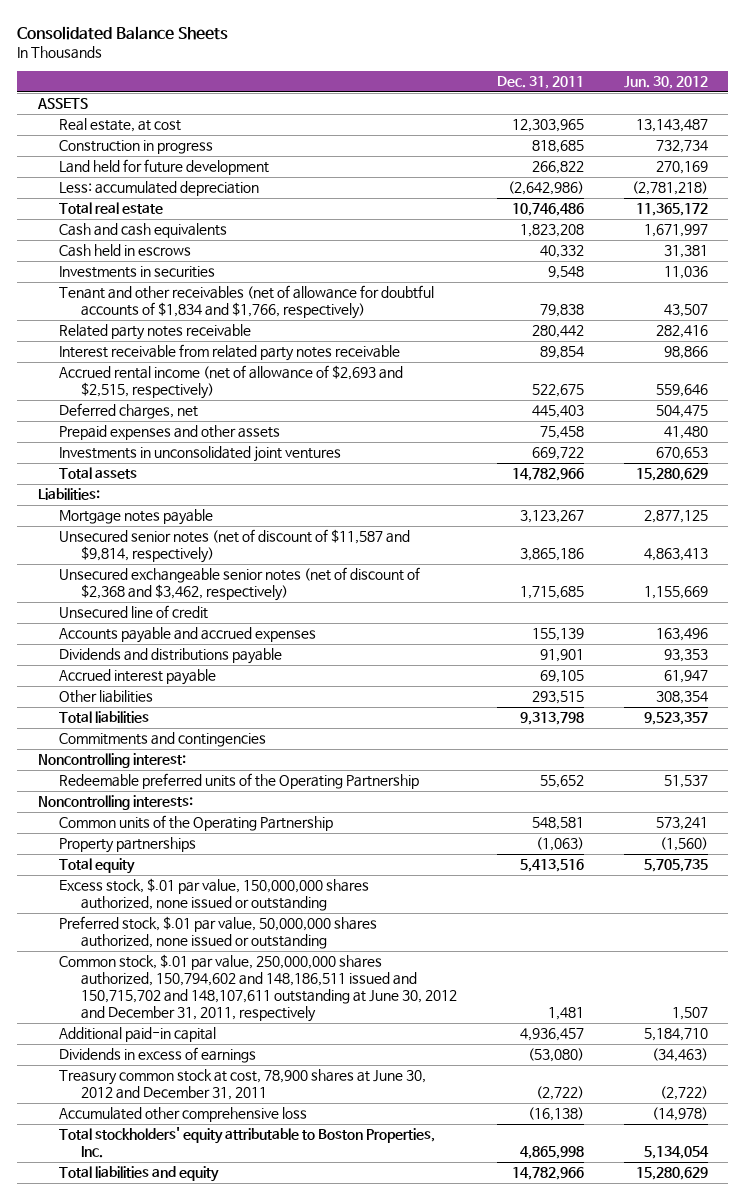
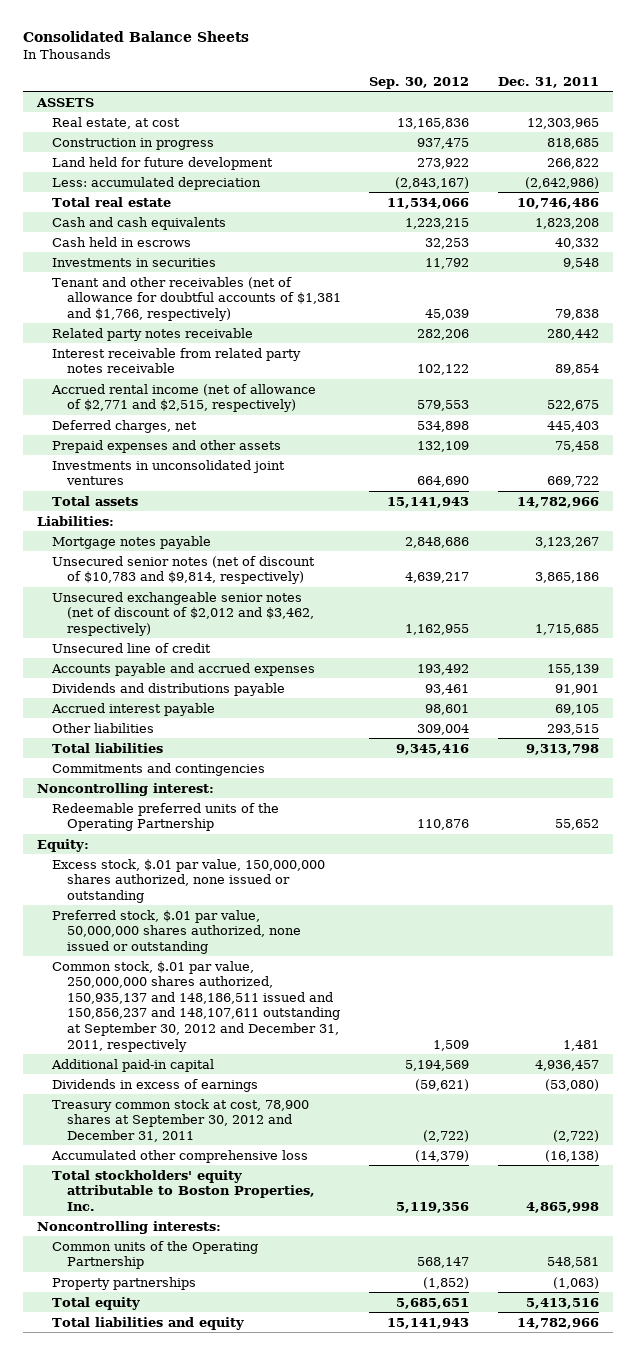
[623,76,708,90] Jun. 30, 2012 -> none
none -> [369,76,470,89] Sep. 30, 2012
[59,285,435,320] Tenant and other receivables (net of allowance for doubtful accounts of $1,834 and $1,766, respectively) -> [52,276,342,321] Tenant and other receivables (net of allowance for doubtful accounts of $1,381 and $1,766, respectively)
[59,365,404,400] Accrued rental income (net of allowance of $2,693 and $2,515, respectively) -> [51,383,317,413] Accrued rental income (net of allowance of $2,771 and $2,515, respectively)
[59,529,411,564] Unsecured senior notes (net of discount of $11,587 and $9,814, respectively) -> [52,555,316,585] Unsecured senior notes (net of discount of $10,783 and $9,814, respectively)
[59,567,421,602] Unsecured exchangeable senior notes (net of discount of $2,368 and $3,462, respectively) -> [52,591,315,636] Unsecured exchangeable senior notes (net of discount of $2,012 and $3,462, respectively)
none -> [37,838,90,852] Equity:
[59,954,457,1023] Common stock, $.01 par value, 250,000,000 shares authorized, 150,794,602 and 148,186,511 issued and 150,715,702 and 148,107,611 outstanding at June 30, 2012 and December 31, 2011, respectively -> [52,960,341,1052] Common stock, $.01 par value, 250,000,000 shares authorized, 150,935,137 and 148,186,511 issued and 150,856,237 and 148,107,611 outstanding at September 30, 2012 and December 31, 2011, respectively
[59,1069,427,1101] Treasury common stock at cost, 78,900 shares at June 30, 2012 and December 31, 2011 -> [52,1098,310,1142] Treasury common stock at cost, 78,900 shares at September 30, 2012 and December 31, 2011
[37,795,193,811] Noncontrolling interests: -> [37,1220,222,1234] Noncontrolling interests:
[59,815,334,832] Common units of the Operating Partnership -> [52,1240,259,1270] Common units of the Operating Partnership
[59,837,197,854] Property partnerships -> [52,1276,197,1290] Property partnerships
[59,858,136,875] Total equity -> [52,1296,141,1310] Total equity

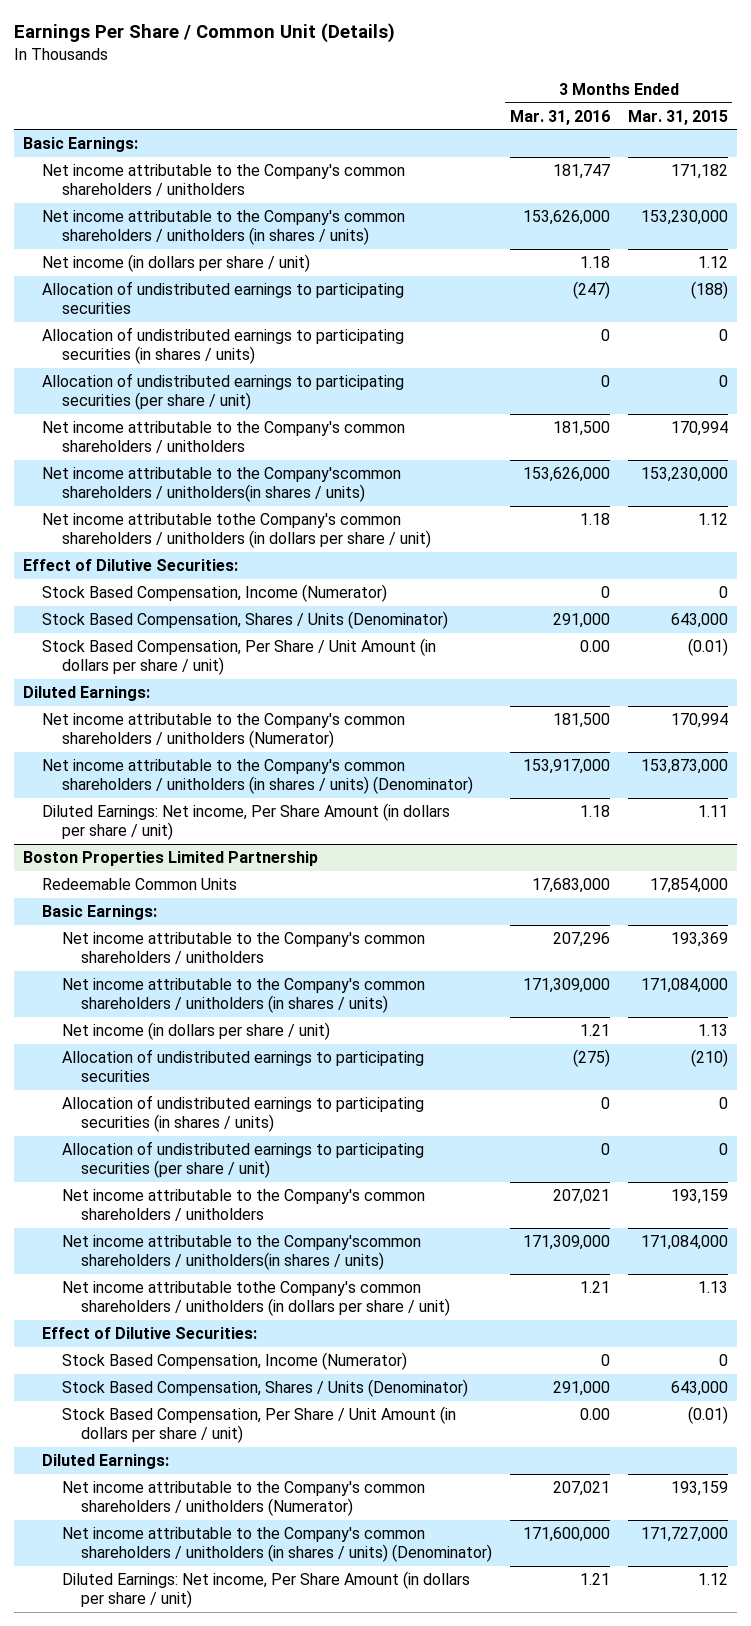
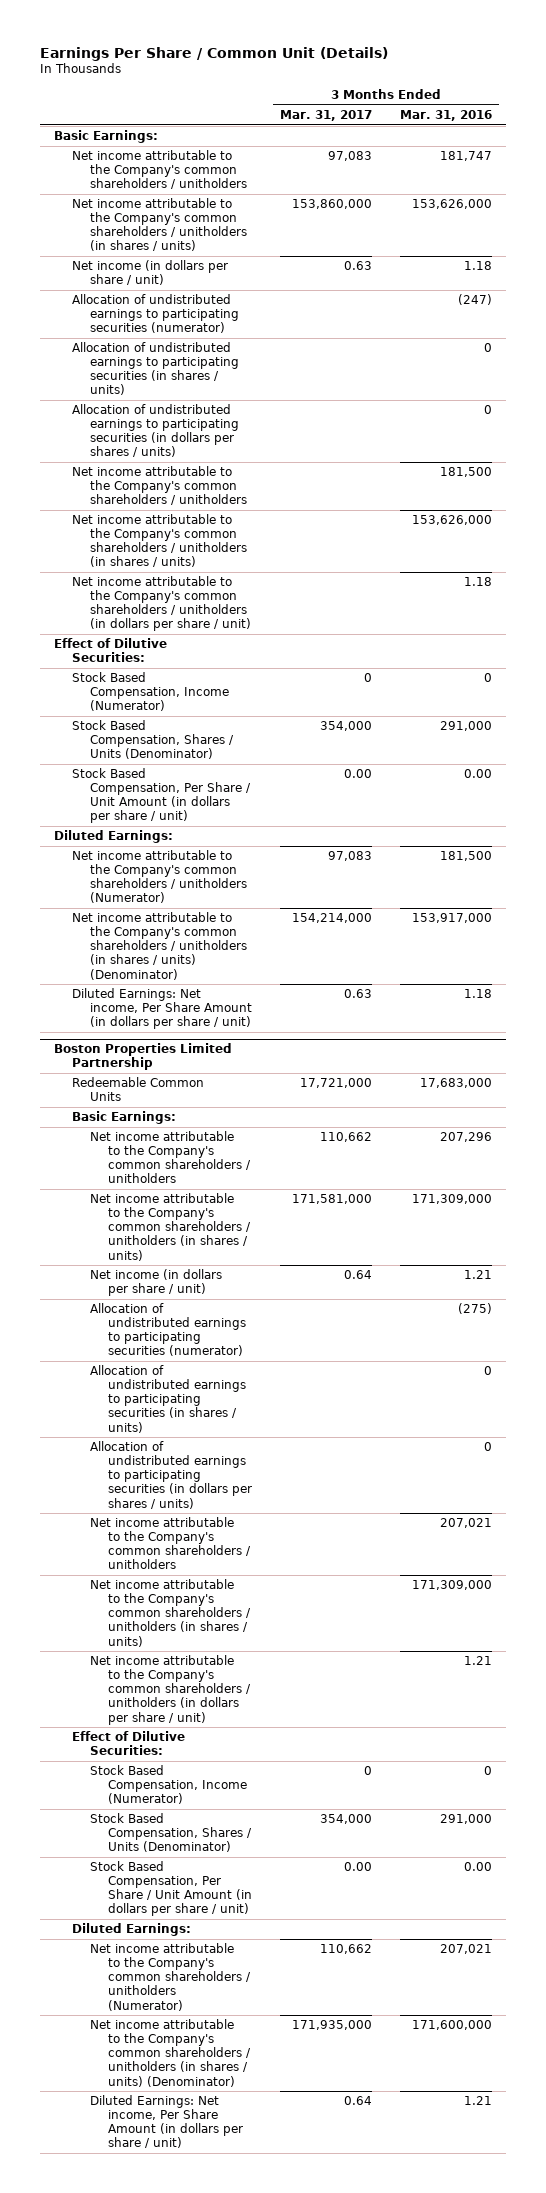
[627,109,728,125] Mar. 31, 2015 -> none
none -> [279,110,372,122] Mar. 31, 2017
[42,281,405,314] Allocation of undistributed earnings to participating securities -> [71,294,239,334] Allocation of undistributed earnings to participating securities (numerator)
[42,373,405,410] Allocation of undistributed earnings to participating securities (per share / unit) -> [71,404,239,458] Allocation of undistributed earnings to participating securities (in dollars per shares / units)
[42,467,402,502] Net income attributable to the Company'scommon shareholders / unitholders(in shares / units) -> [71,514,247,568] Net income attributable to the Company's common shareholders / unitholders (in shares / units)
[42,513,431,548] Net income attributable tothe Company's common shareholders / unitholders (in dollars per share / unit) -> [71,576,251,632] Net income attributable to the Company's common shareholders / unitholders (in dollars per share / unit)
[61,1049,424,1082] Allocation of undistributed earnings to participating securities -> [89,1303,246,1357] Allocation of undistributed earnings to participating securities (numerator)
[61,1141,424,1178] Allocation of undistributed earnings to participating securities (per share / unit) -> [89,1441,252,1509] Allocation of undistributed earnings to participating securities (in dollars per shares / units)
[61,1235,421,1270] Net income attributable to the Company'scommon shareholders / unitholders(in shares / units) -> [89,1579,251,1647] Net income attributable to the Company's common shareholders / unitholders (in shares / units)
[61,1281,450,1316] Net income attributable tothe Company's common shareholders / unitholders (in dollars per share / unit) -> [89,1655,251,1725] Net income attributable to the Company's common shareholders / unitholders (in dollars per share / unit)

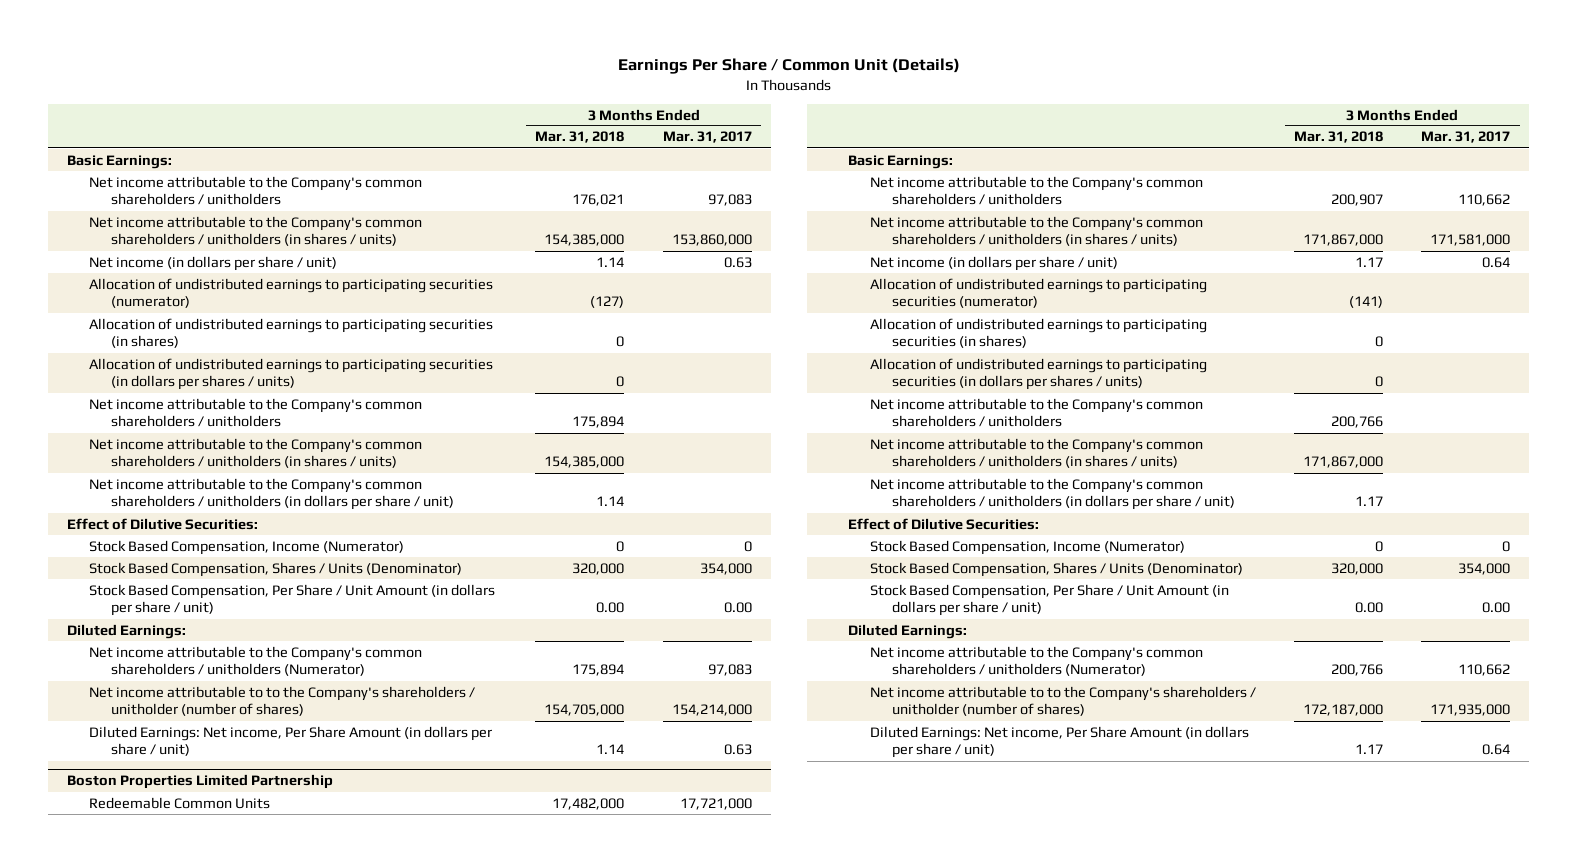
[399,110,492,122] Mar. 31, 2016 -> none
none -> [535,131,625,144] Mar. 31, 2018
[71,342,239,396] Allocation of undistributed earnings to participating securities (in shares / units) -> [89,317,494,349] Allocation of undistributed earnings to participating securities (in shares)
[71,912,247,980] Net income attributable to the Company's common shareholders / unitholders (in shares / units) (Denominator) -> [89,685,476,717] Net income attributable to to the Company's shareholders / unitholder (number of shares)
[89,1365,246,1433] Allocation of undistributed earnings to participating securities (in shares / units) -> [869,317,1207,349] Allocation of undistributed earnings to participating securities (in shares)
[89,2019,251,2087] Net income attributable to the Company's common shareholders / unitholders (in shares / units) (Denominator) -> [869,685,1256,717] Net income attributable to to the Company's shareholders / unitholder (number of shares)

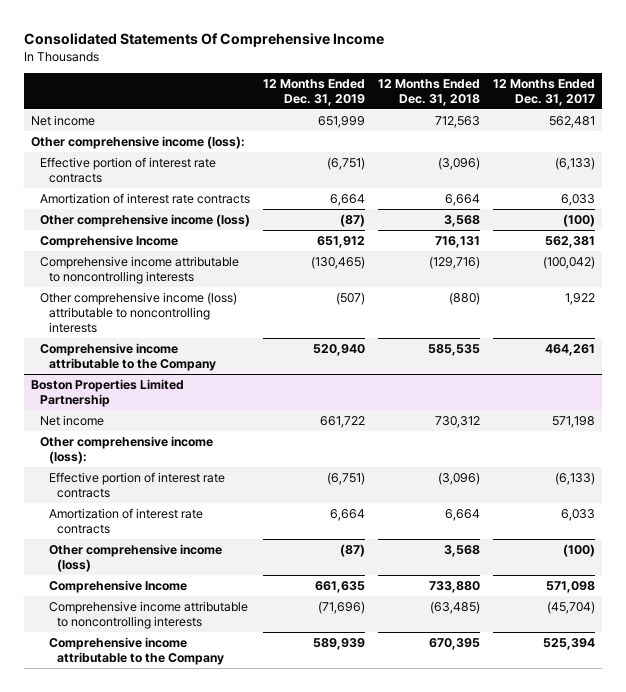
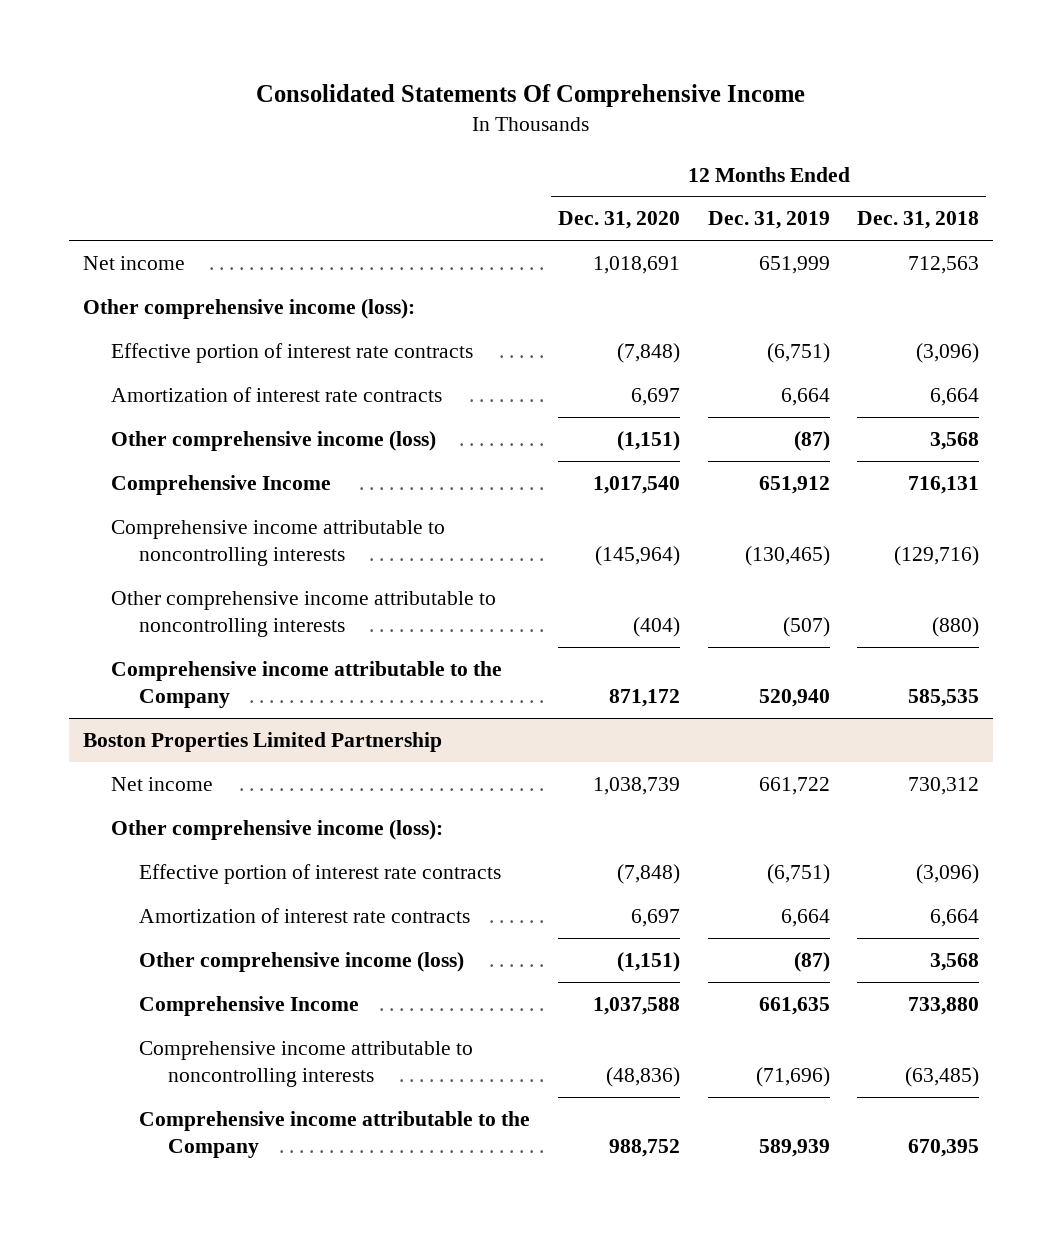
[493,79,596,107] 12 Months Ended Dec. 31, 2017 -> none
none -> [558,211,681,230] Dec. 31, 2020
[39,291,237,333] Other comprehensive income (loss) attributable to noncontrolling interests -> [111,590,497,638] Other comprehensive income attributable to noncontrolling interests

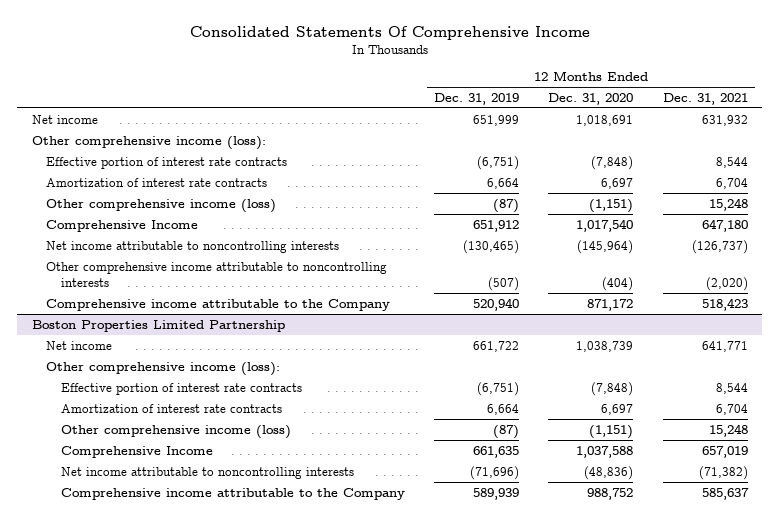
[857,211,980,230] Dec. 31, 2018 -> none
none -> [662,92,748,105] Dec. 31, 2021
[111,519,446,567] Comprehensive income attributable to noncontrolling interests -> [46,240,340,253] Net income attributable to noncontrolling interests
[139,1040,474,1088] Comprehensive income attributable to noncontrolling interests -> [60,466,354,479] Net income attributable to noncontrolling interests

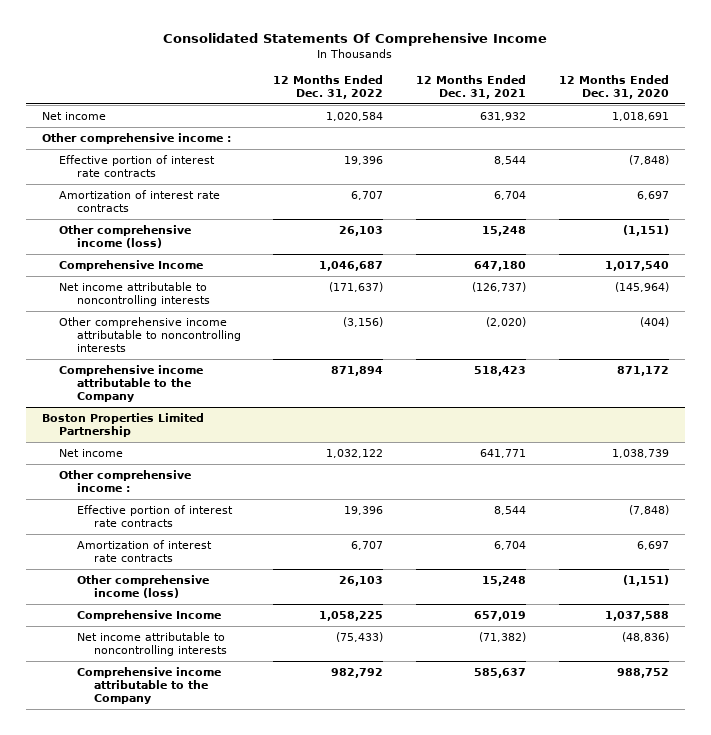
[433,92,519,105] Dec. 31, 2019 -> none
none -> [273,74,384,99] 12 Months Ended Dec. 31, 2022
[32,135,267,150] Other comprehensive income (loss): -> [42,132,232,144] Other comprehensive income :
[46,361,281,376] Other comprehensive income (loss): -> [59,469,192,493] Other comprehensive income :

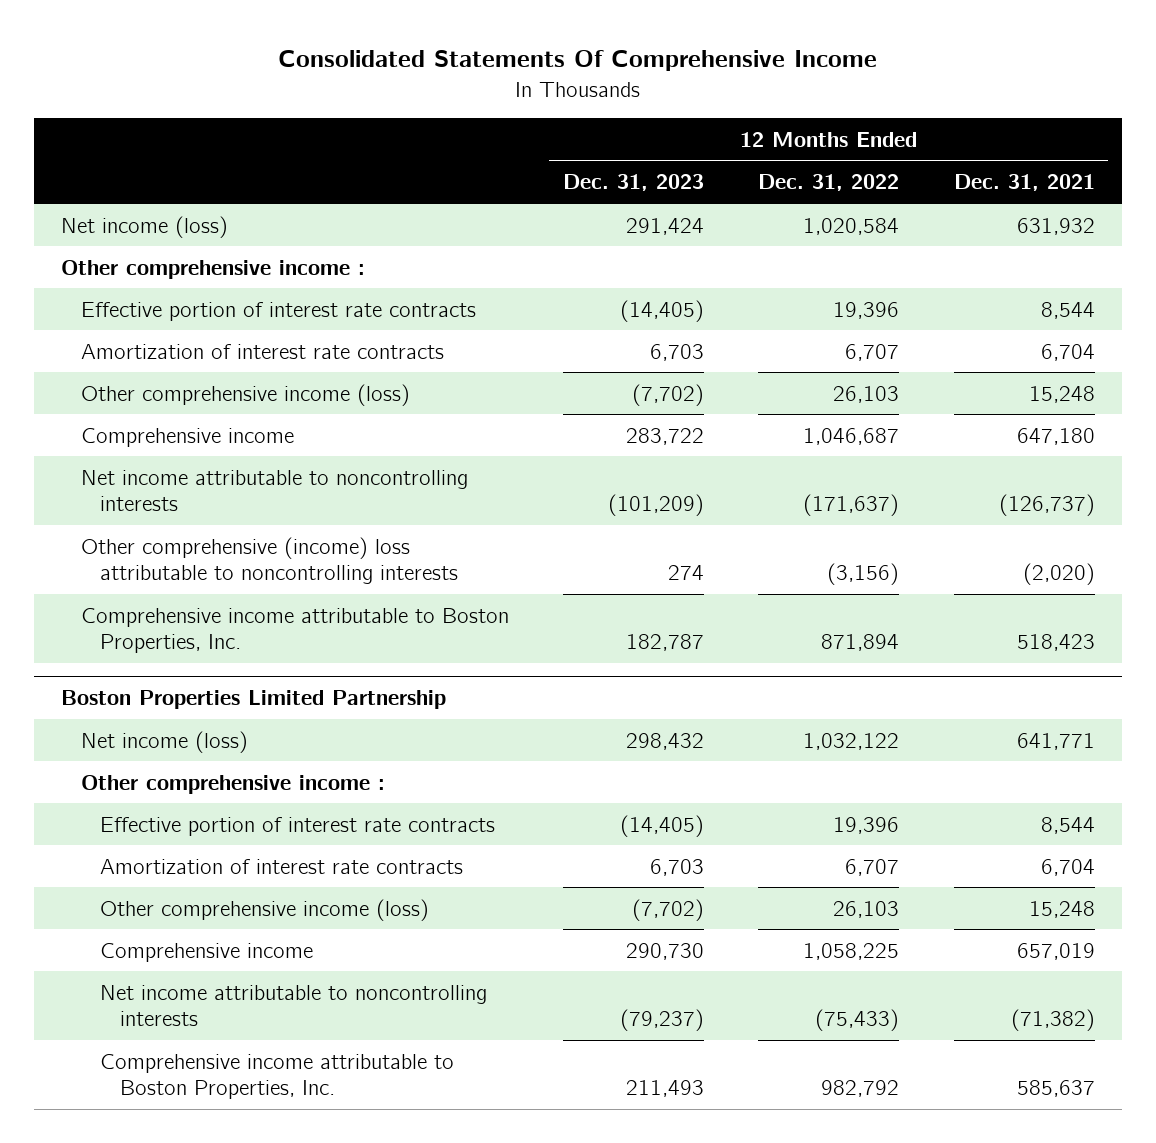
[558,74,669,99] 12 Months Ended Dec. 31, 2020 -> none
none -> [563,174,705,192] Dec. 31, 2023
[42,111,107,120] Net income -> [60,215,228,238] Net income (loss)
[59,259,204,271] Comprehensive Income -> [80,427,294,447] Comprehensive income
[59,316,241,353] Other comprehensive income attributable to noncontrolling interests -> [80,536,459,584] Other comprehensive (income) loss attributable to noncontrolling interests
[59,364,204,403] Comprehensive income attributable to the Company -> [80,607,509,653] Comprehensive income attributable to Boston Properties, Inc.
[59,448,124,457] Net income -> [80,730,248,753] Net income (loss)
[76,609,221,621] Comprehensive Income -> [100,942,314,962] Comprehensive income
[76,666,221,705] Comprehensive income attributable to the Company -> [100,1053,455,1099] Comprehensive income attributable to Boston Properties, Inc.

